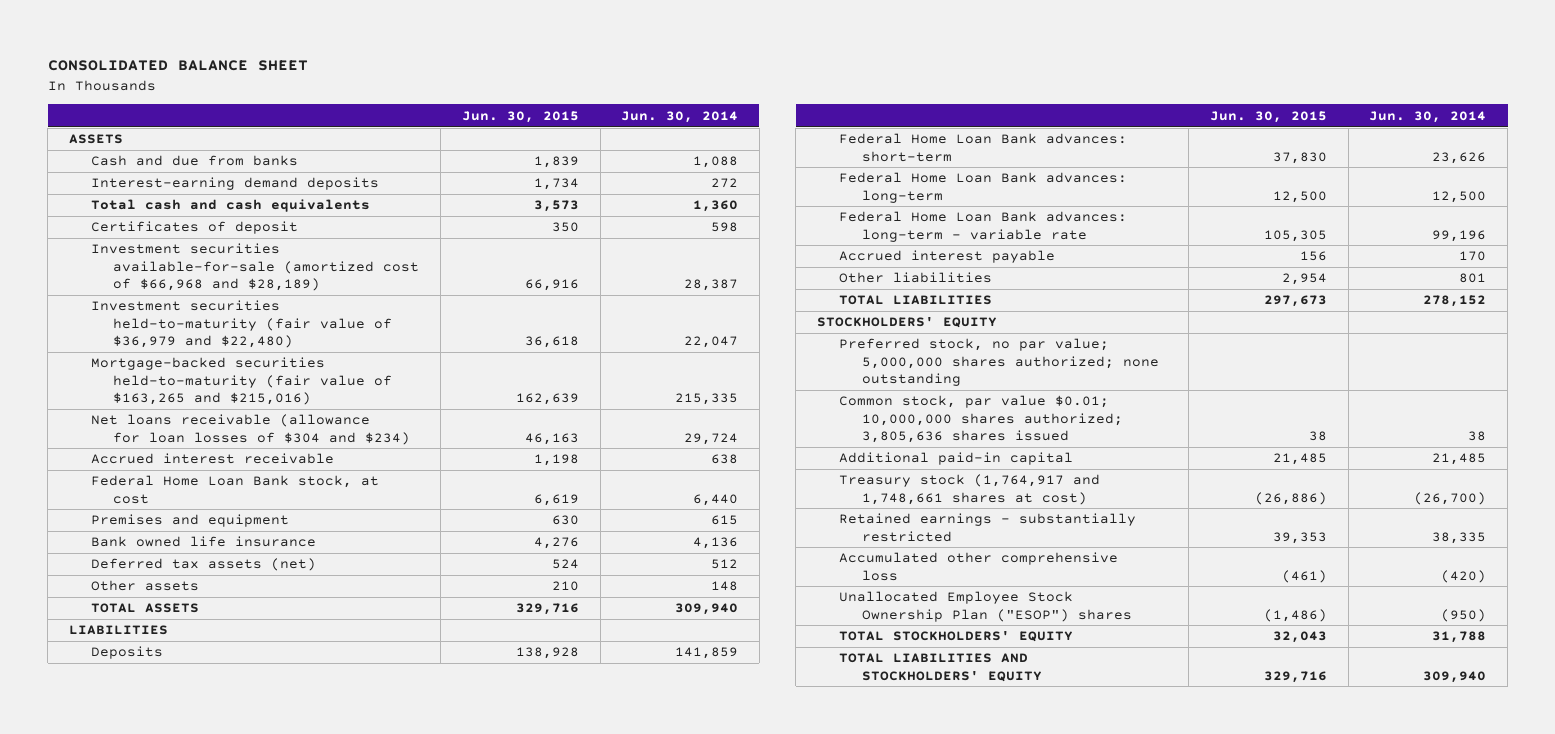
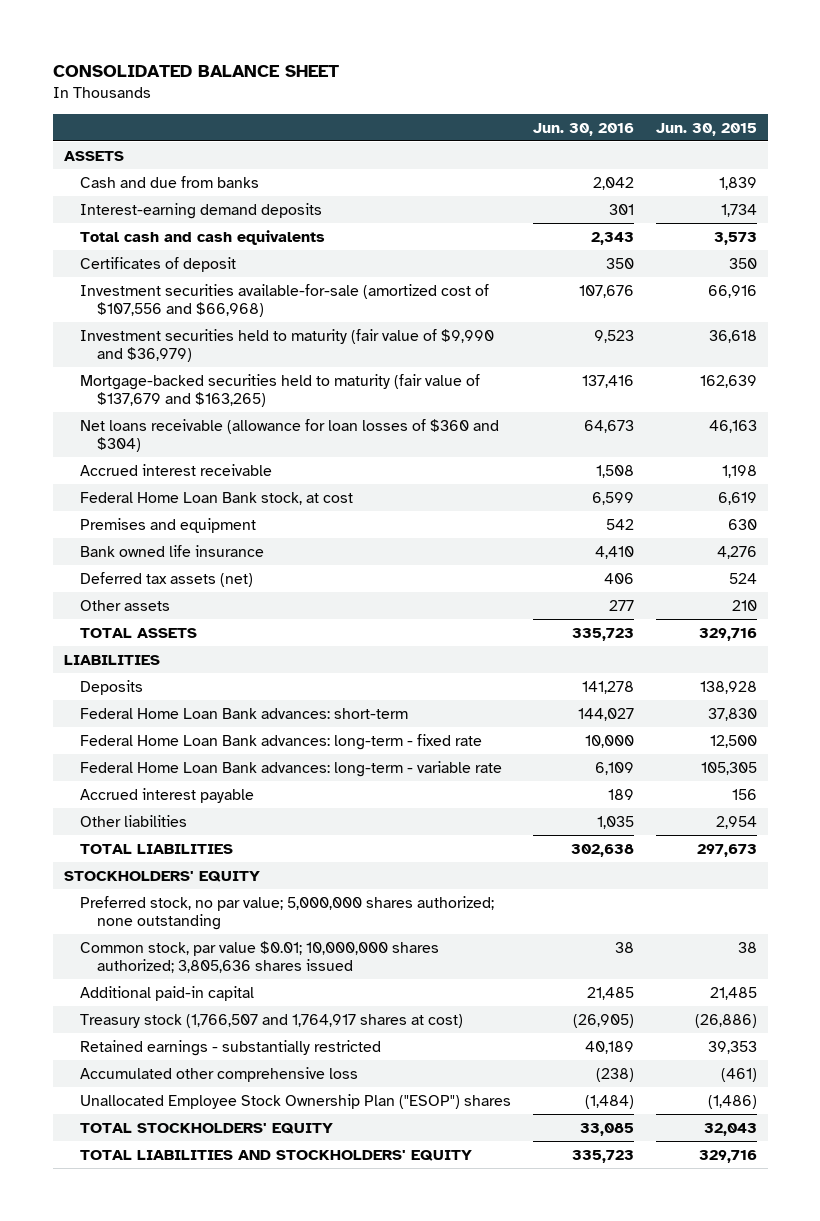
[621,110,739,123] Jun. 30, 2014 -> none
none -> [532,122,634,136] Jun. 30, 2016
[91,243,420,291] Investment securities available-for-sale (amortized cost of $66,968 and $28,189) -> [80,283,490,318] Investment securities available-for-sale (amortized cost of $107,556 and $66,968)
[91,300,393,348] Investment securities held-to-maturity (fair value of $36,979 and $22,480) -> [80,328,495,363] Investment securities held to maturity (fair value of $9,990 and $36,979)
[91,357,393,405] Mortgage-backed securities held-to-maturity (fair value of $163,265 and $215,016) -> [80,373,481,408] Mortgage-backed securities held to maturity (fair value of $137,679 and $163,265)
[91,414,411,445] Net loans receivable (allowance for loan losses of $304 and $234) -> [80,418,500,453] Net loans receivable (allowance for loan losses of $360 and $304)
[839,172,1128,203] Federal Home Loan Bank advances: long-term -> [80,733,483,750] Federal Home Loan Bank advances: long-term - fixed rate
[839,474,1101,505] Treasury stock (1,764,917 and 1,748,661 shares at cost) -> [80,1013,464,1028] Treasury stock (1,766,507 and 1,764,917 shares at cost)

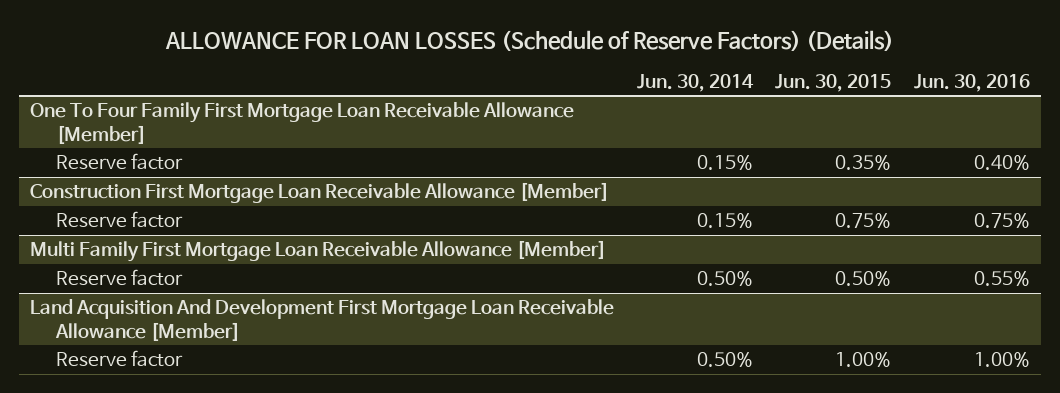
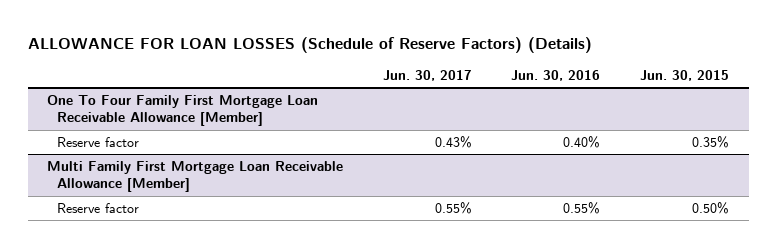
[636,73,754,92] Jun. 30, 2014 -> none
none -> [382,69,472,81] Jun. 30, 2017
[29,182,609,204] Construction First Mortgage Loan Receivable Allowance [Member] -> none
[55,211,183,229] Reserve factor -> none
[29,299,614,341] Land Acquisition And Development First Mortgage Loan Receivable Allowance [Member] -> none
[55,350,183,368] Reserve factor -> none

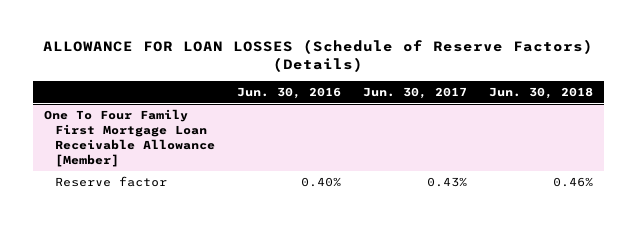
[639,69,729,81] Jun. 30, 2015 -> none
none -> [488,86,593,99] Jun. 30, 2018
[47,161,344,193] Multi Family First Mortgage Loan Receivable Allowance [Member] -> none
[57,203,140,214] Reserve factor -> none

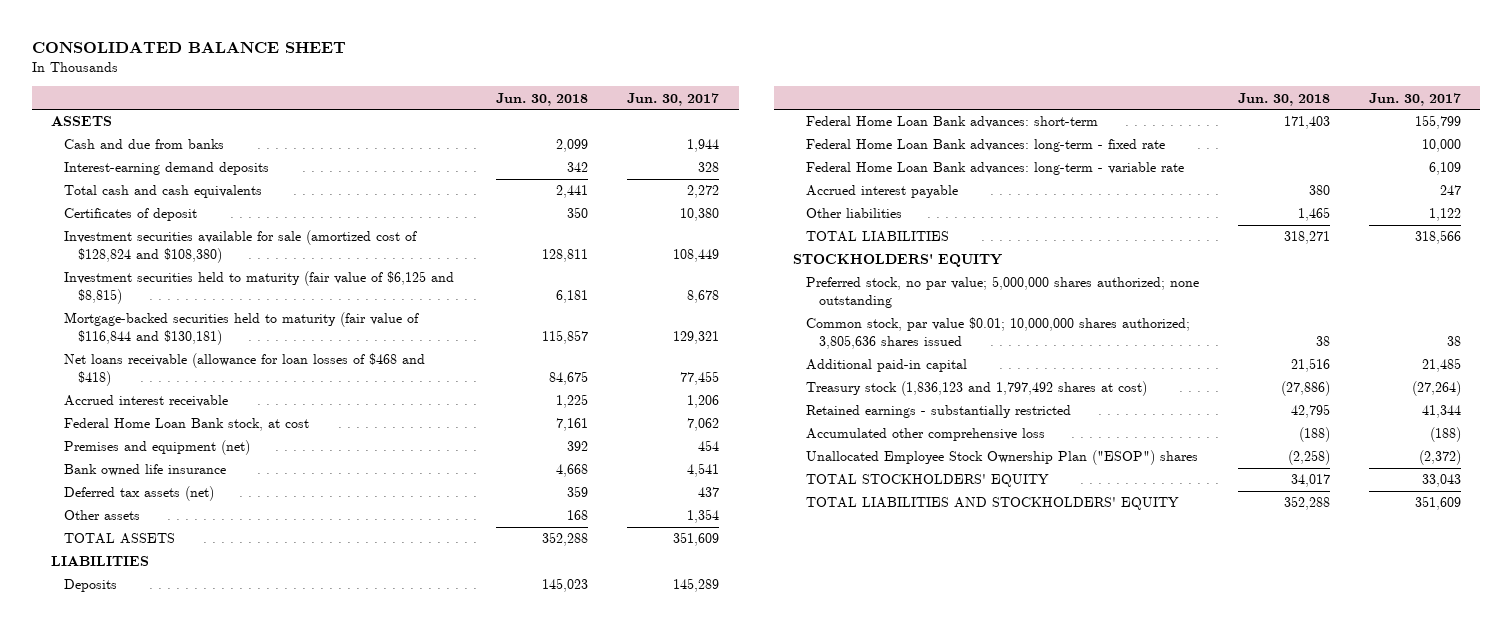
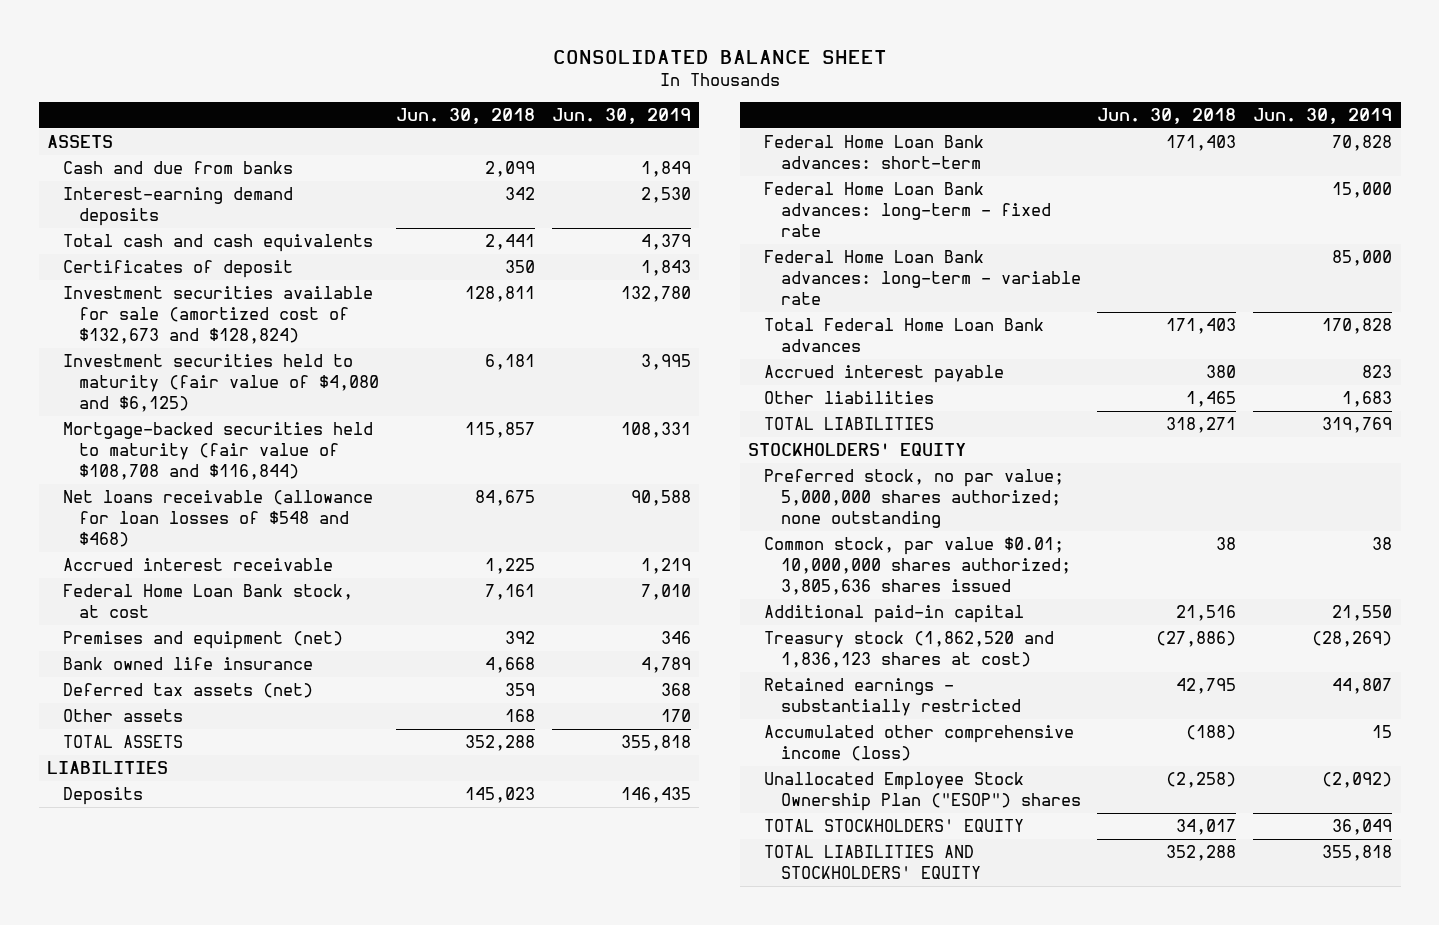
[627,92,720,106] Jun. 30, 2017 -> none
none -> [551,108,691,125] Jun. 30, 2019
[64,230,418,264] Investment securities available for sale (amortized cost of $128,824 and $108,380) -> [63,286,374,345] Investment securities available for sale (amortized cost of $132,673 and $128,824)
[64,271,455,305] Investment securities held to maturity (fair value of $6,125 and $8,815) -> [63,354,380,413] Investment securities held to maturity (fair value of $4,080 and $6,125)
[64,312,420,346] Mortgage-backed securities held to maturity (fair value of $116,844 and $130,181) -> [63,422,374,481] Mortgage-backed securities held to maturity (fair value of $108,708 and $116,844)
[64,353,426,387] Net loans receivable (allowance for loan losses of $468 and $418) -> [63,490,374,548] Net loans receivable (allowance for loan losses of $548 and $468)
none -> [764,318,1045,353] Total Federal Home Loan Bank advances
[806,381,1148,397] Treasury stock (1,836,123 and 1,797,492 shares at cost) -> [764,631,1055,669] Treasury stock (1,862,520 and 1,836,123 shares at cost)
[806,428,1046,442] Accumulated other comprehensive loss -> [764,725,1075,762] Accumulated other comprehensive income (loss)

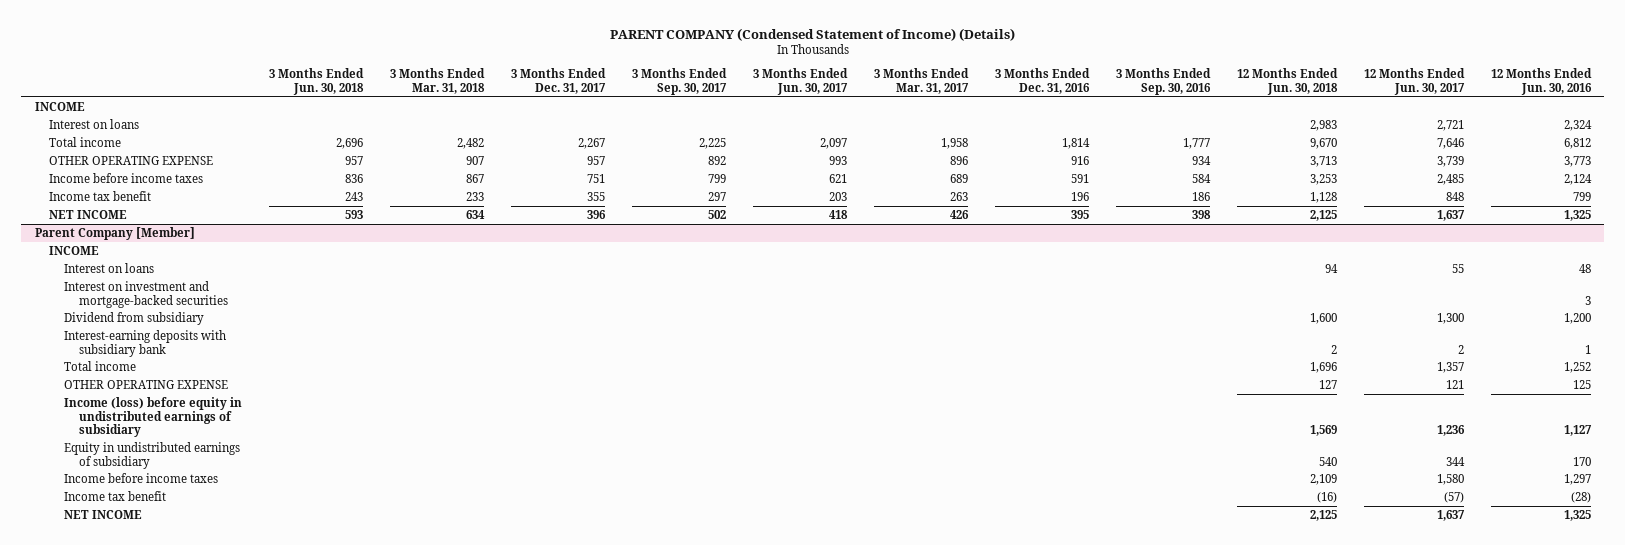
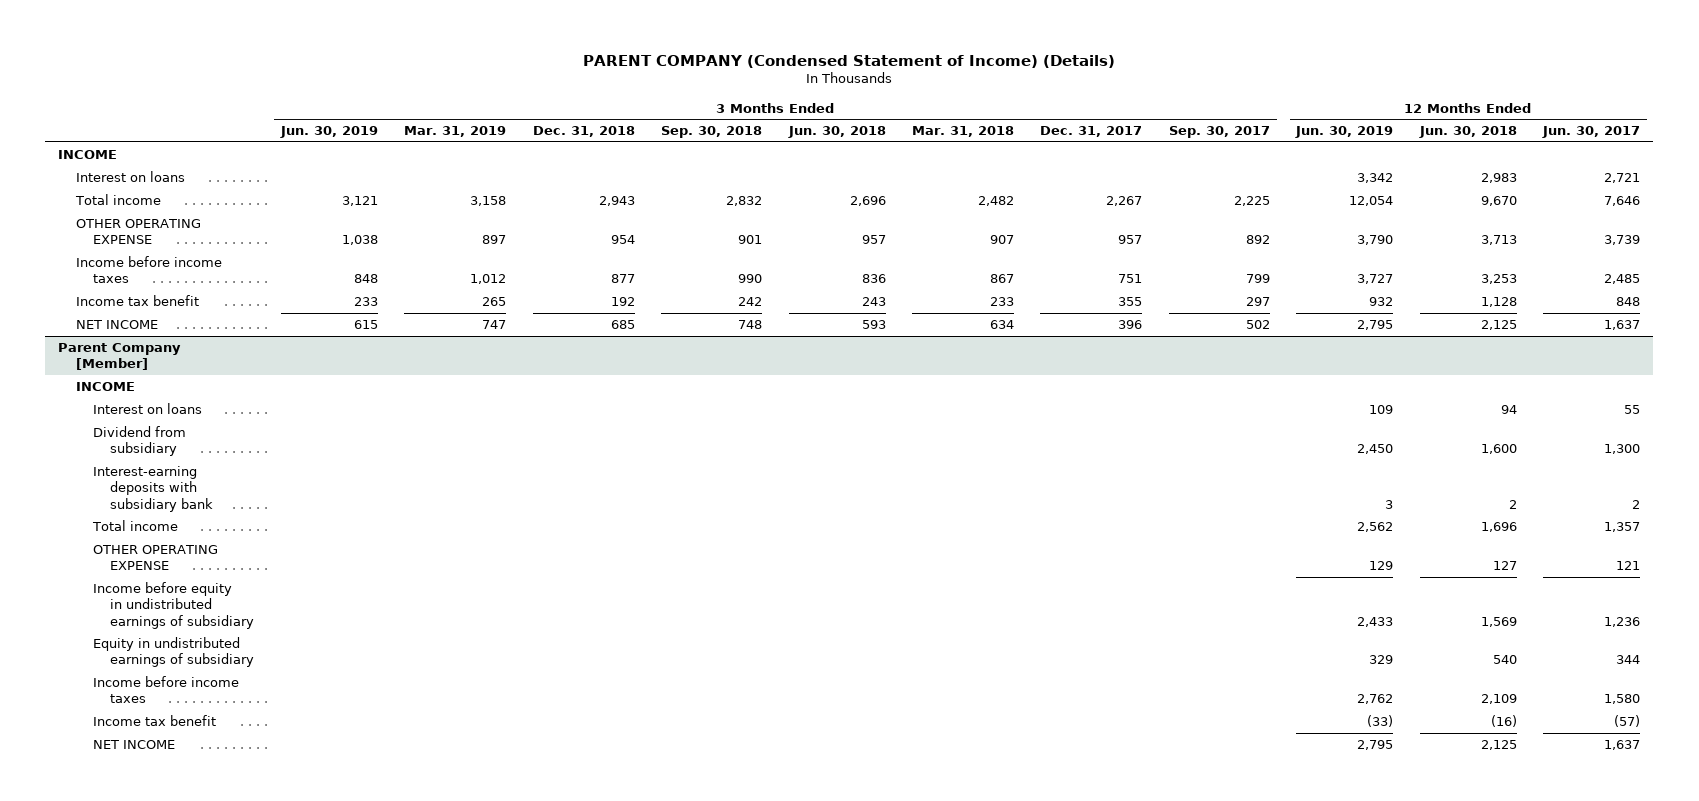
[752,68,848,96] 3 Months Ended Jun. 30, 2017 -> none
[873,68,969,95] 3 Months Ended Mar. 31, 2017 -> none
[994,68,1090,95] 3 Months Ended Dec. 31, 2016 -> none
[1115,68,1211,96] 3 Months Ended Sep. 30, 2016 -> none
[1490,68,1592,96] 12 Months Ended Jun. 30, 2016 -> none
none -> [279,126,378,139] Jun. 30, 2019
none -> [404,126,507,138] Mar. 31, 2019
none -> [532,126,635,138] Dec. 31, 2018
none -> [661,126,763,139] Sep. 30, 2018
none -> [1295,126,1394,139] Jun. 30, 2019
[63,280,228,308] Interest on investment and mortgage-backed securities -> none
[63,396,242,438] Income (loss) before equity in undistributed earnings of subsidiary -> [93,582,255,629] Income before equity in undistributed earnings of subsidiary

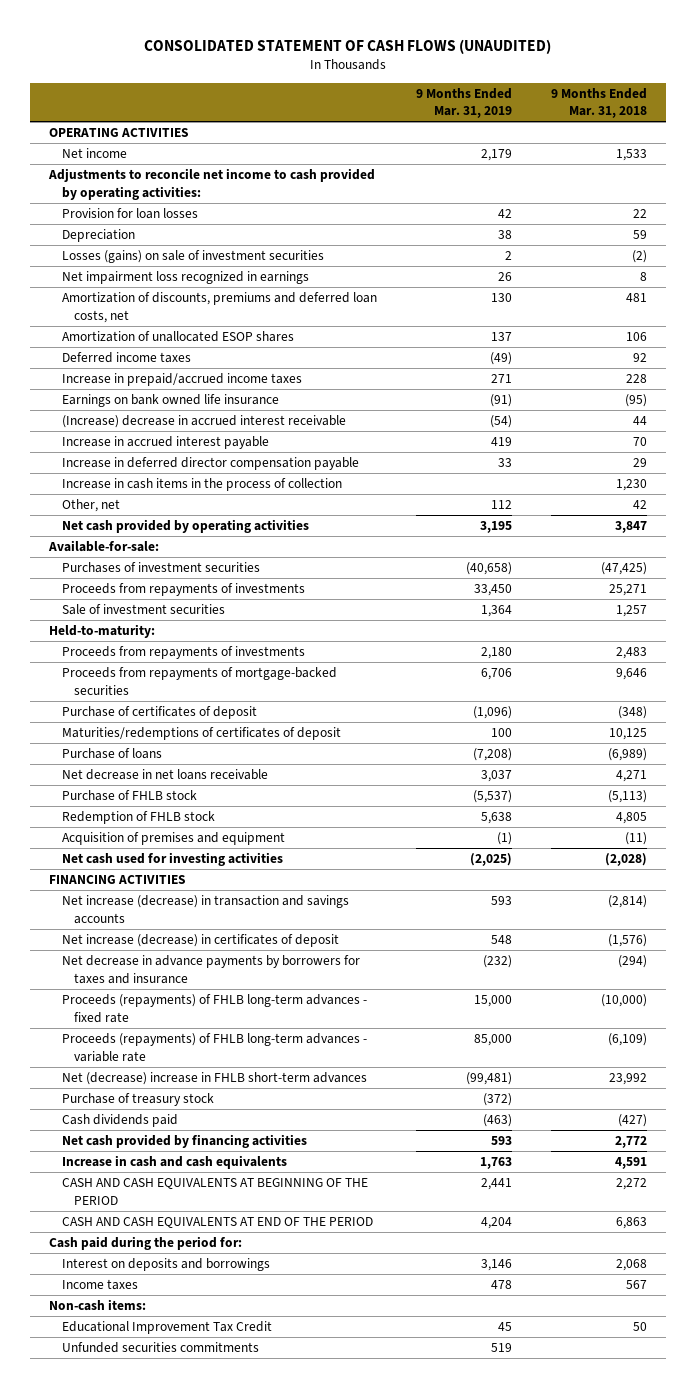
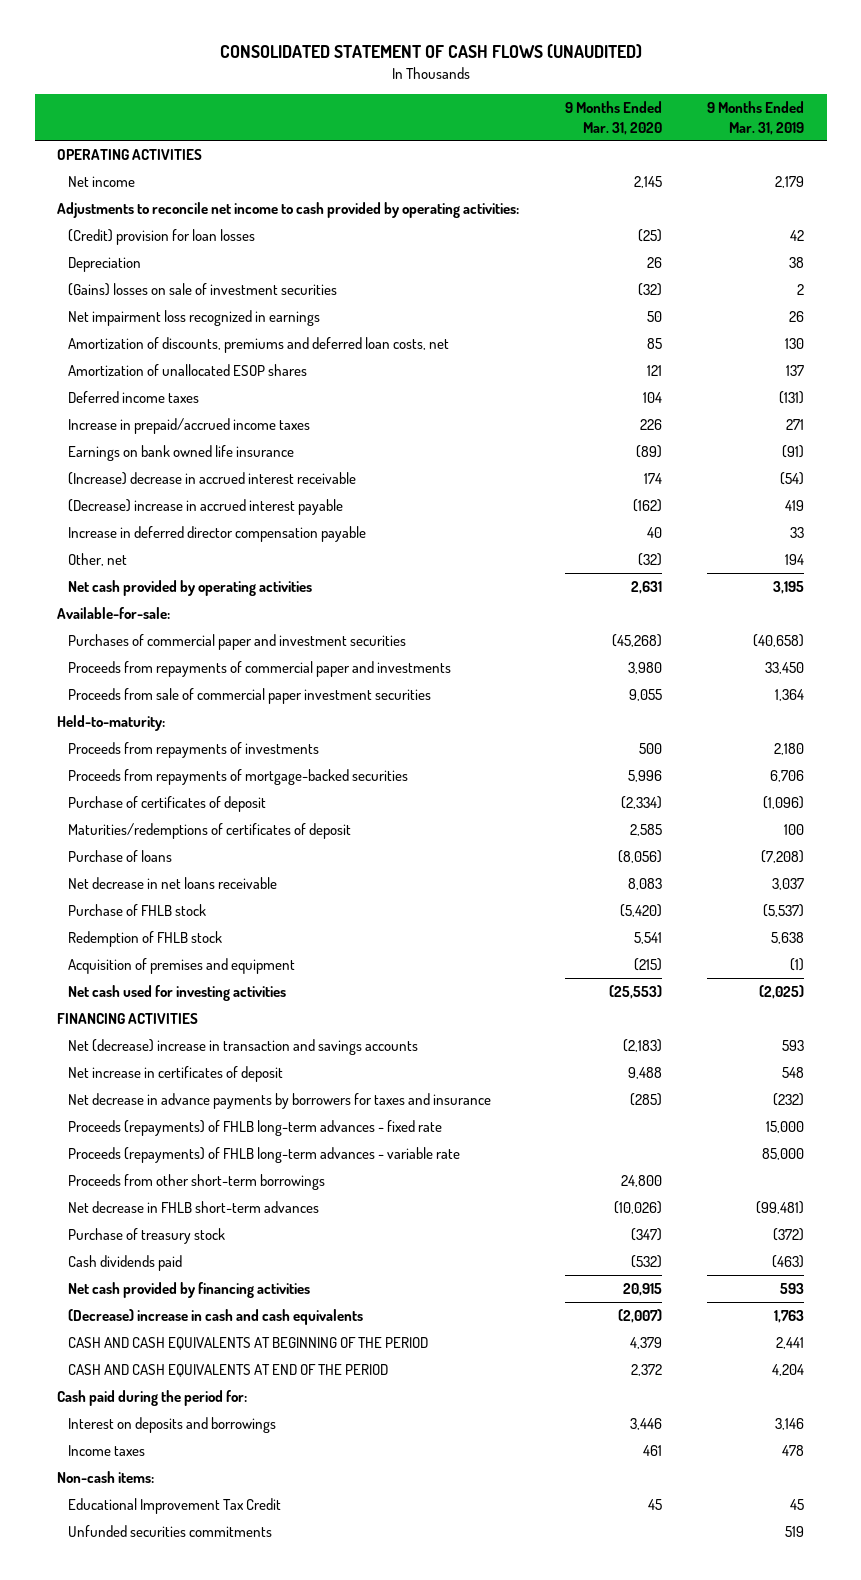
[550,87,647,119] 9 Months Ended Mar. 31, 2018 -> none
none -> [564,101,662,135] 9 Months Ended Mar. 31, 2020
[61,208,198,220] Provision for loan losses -> [68,229,256,246] (Credit) provision for loan losses
[61,250,324,264] Losses (gains) on sale of investment securities -> [68,283,338,297] (Gains) losses on sale of investment securities
[489,352,512,366] (49) -> [779,391,805,405] (131)
[61,436,269,450] Increase in accrued interest payable -> [68,499,344,516] (Decrease) increase in accrued interest payable
[61,478,342,492] Increase in cash items in the process of collection -> none
[490,500,512,510] 112 -> [785,554,805,566] 194
[61,604,225,616] Sale of investment securities -> none
[61,562,260,574] Purchases of investment securities -> [68,634,407,651] Purchases of commercial paper and investment securities
none -> [68,661,452,678] Proceeds from repayments of commercial paper and investments
[61,583,305,597] Proceeds from repayments of investments -> [68,688,432,705] Proceeds from sale of commercial paper investment securities
[473,584,512,597] 33,450 -> [775,689,805,702] 1,364
[61,895,349,924] Net increase (decrease) in transaction and savings accounts -> [68,1039,419,1056] Net (decrease) increase in transaction and savings accounts
[61,934,339,948] Net increase (decrease) in certificates of deposit -> [68,1066,284,1083] Net increase in certificates of deposit
none -> [68,1174,326,1191] Proceeds from other short-term borrowings
[61,1072,367,1086] Net (decrease) increase in FHLB short-term advances -> [68,1201,320,1214] Net decrease in FHLB short-term advances
[61,1155,287,1170] Increase in cash and cash equivalents -> [68,1309,364,1326] (Decrease) increase in cash and cash equivalents

